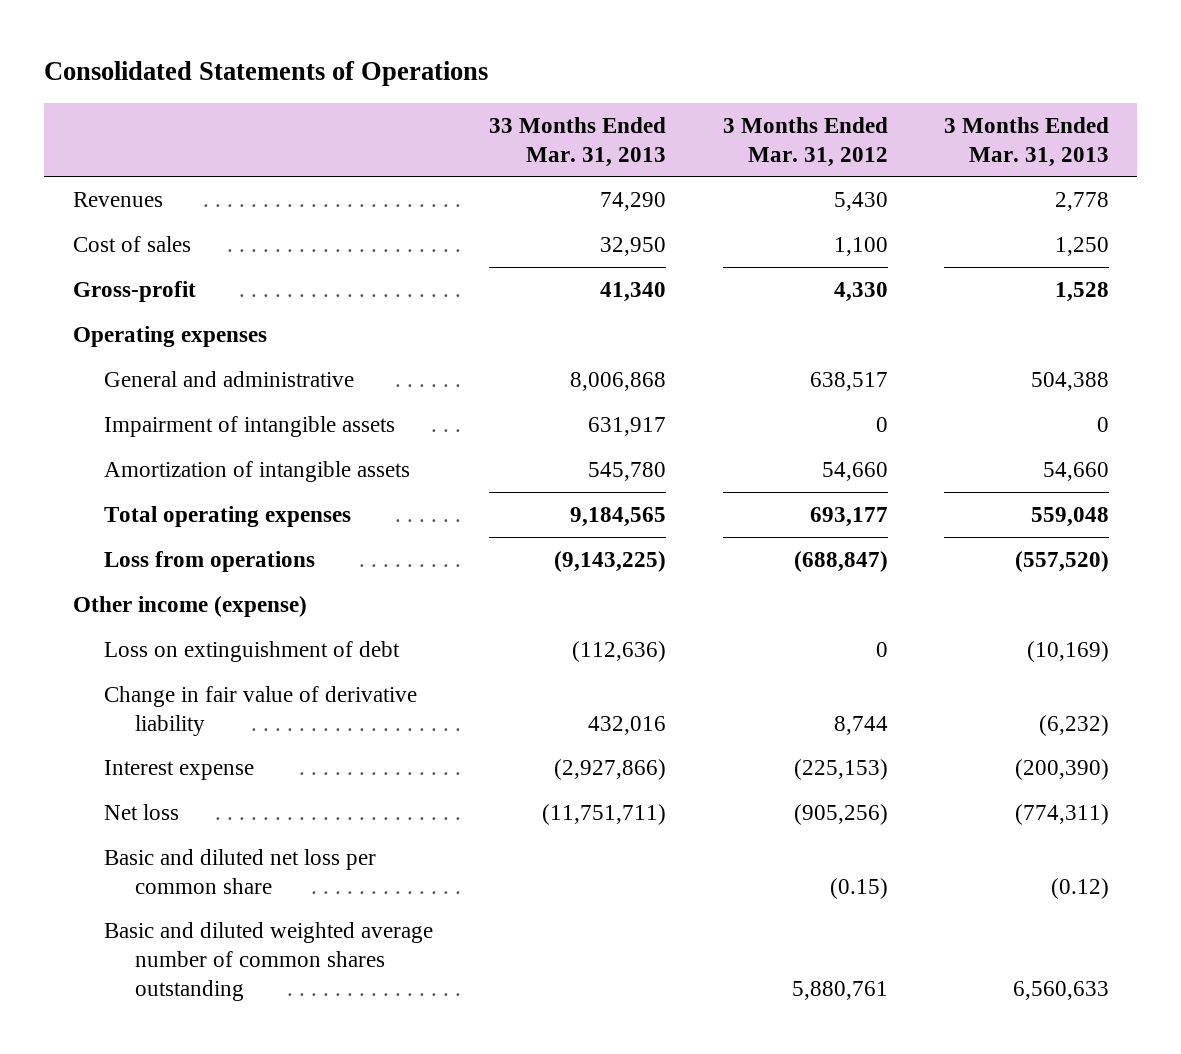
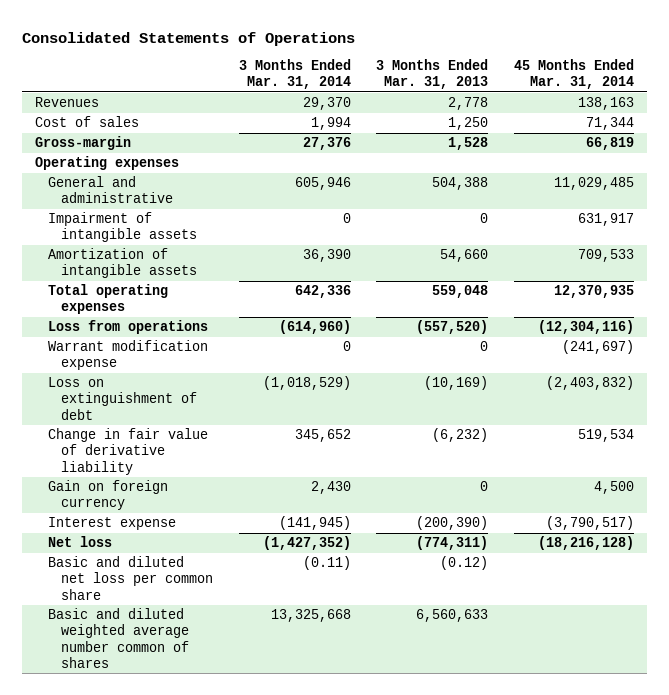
[489,116,667,167] 33 Months Ended Mar. 31, 2013 -> none
[722,116,888,167] 3 Months Ended Mar. 31, 2012 -> none
none -> [238,59,351,90] 3 Months Ended Mar. 31, 2014
none -> [514,59,635,90] 45 Months Ended Mar. 31, 2014
[72,280,196,302] Gross-profit -> [34,136,131,151] Gross-margin
[72,595,307,617] Other income (expense) -> none
none -> [47,340,208,371] Warrant modification expense
none -> [47,480,168,511] Gain on foreign currency
[103,921,433,1001] Basic and diluted weighted average number of common shares outstanding -> [47,608,190,669] Basic and diluted weighted average number common of shares

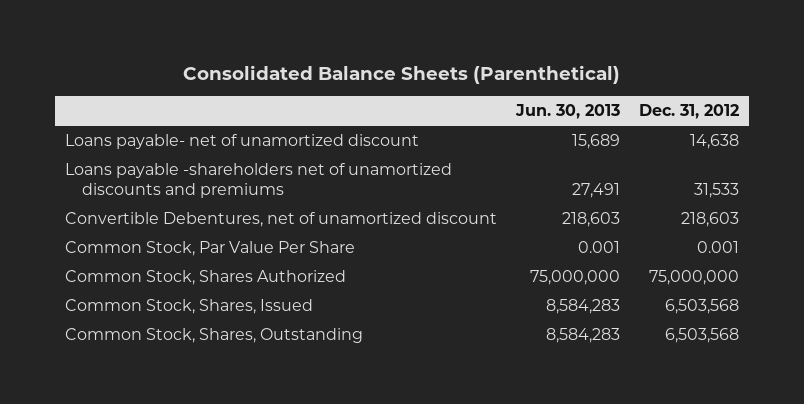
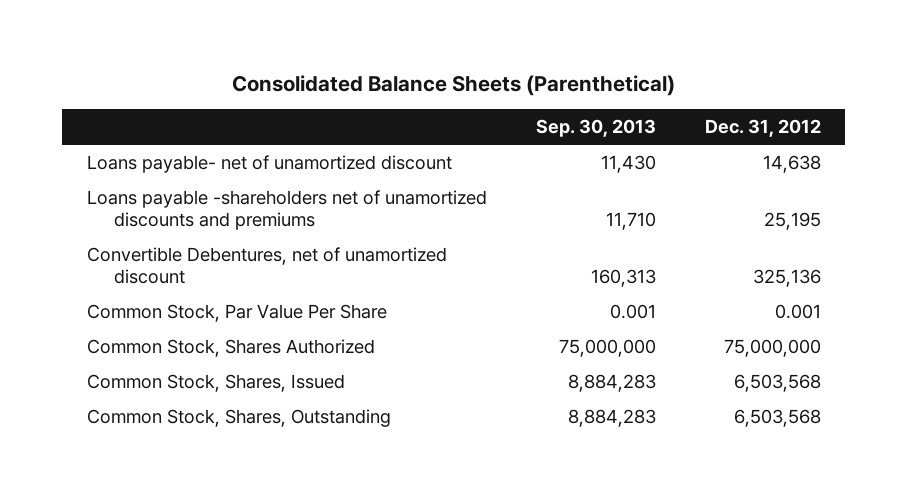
[514,104,620,120] Jun. 30, 2013 -> none
none -> [535,119,656,138] Sep. 30, 2013
[694,182,740,198] 31,533 -> [763,212,821,231] 25,195
[681,212,740,228] 218,603 -> [752,269,821,288] 325,136

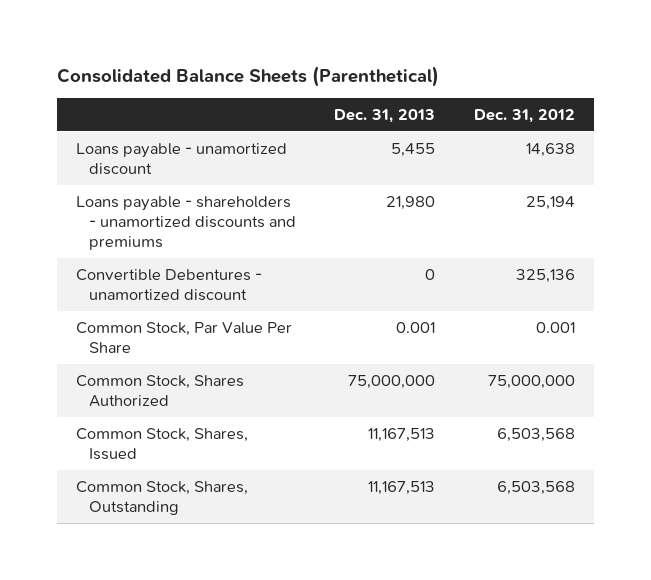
[535,119,656,138] Sep. 30, 2013 -> none
none -> [334,108,436,123] Dec. 31, 2013
[86,155,452,174] Loans payable- net of unamortized discount -> [75,142,287,175] Loans payable - unamortized discount
[86,190,487,231] Loans payable -shareholders net of unamortized discounts and premiums -> [75,195,296,250] Loans payable - shareholders - unamortized discounts and premiums
[763,212,821,231] 25,195 -> [525,195,575,210] 25,194
[86,247,447,285] Convertible Debentures, net of unamortized discount -> [75,268,262,301] Convertible Debentures - unamortized discount

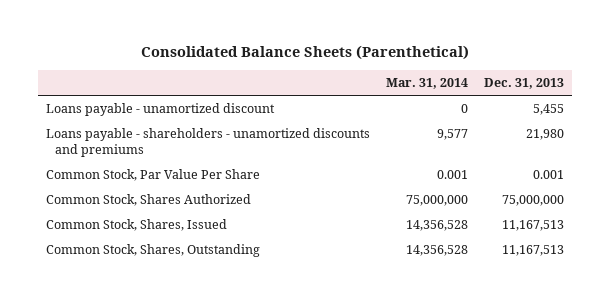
[473,108,575,123] Dec. 31, 2012 -> none
none -> [385,78,468,90] Mar. 31, 2014
[75,268,262,301] Convertible Debentures - unamortized discount -> none

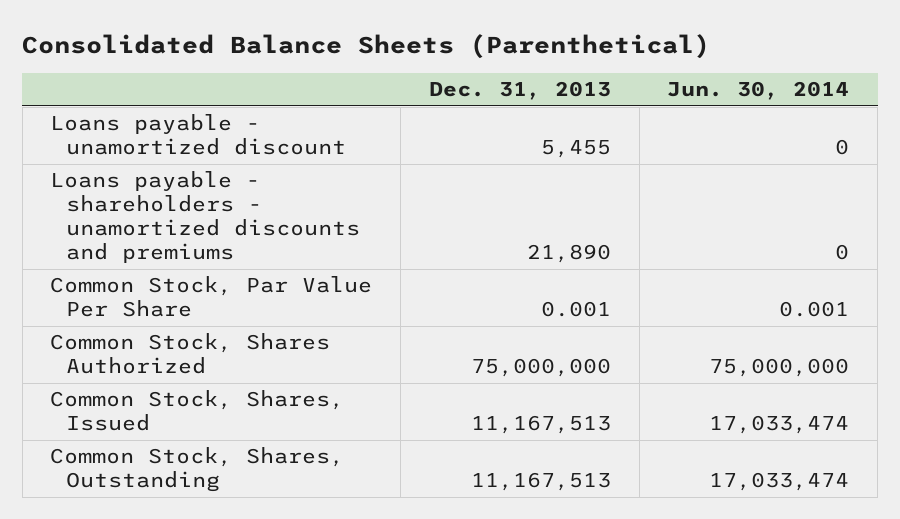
[385,78,468,90] Mar. 31, 2014 -> none
none -> [667,81,850,101] Jun. 30, 2014
[525,129,564,141] 21,980 -> [526,244,611,264] 21,890

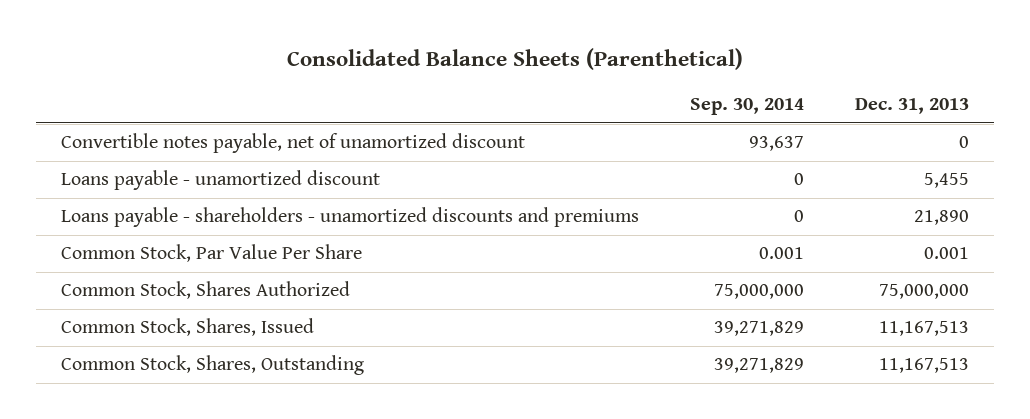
[667,81,850,101] Jun. 30, 2014 -> none
none -> [690,98,805,116] Sep. 30, 2014
none -> [61,133,526,154] Convertible notes payable, net of unamortized discount

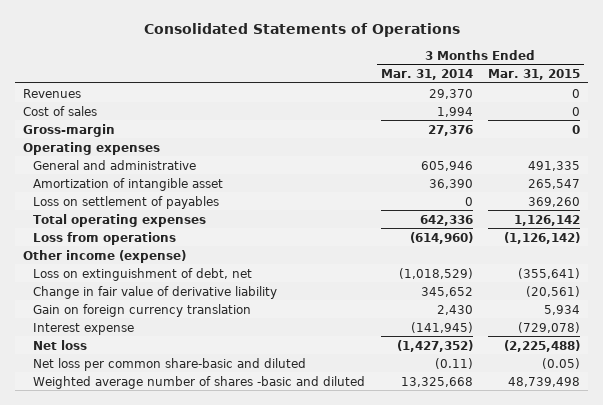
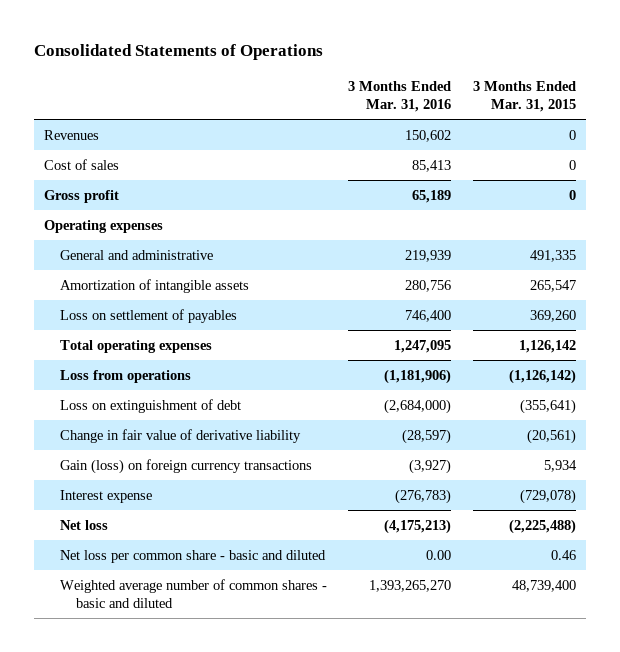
[380,68,473,80] Mar. 31, 2014 -> none
none -> [348,80,452,113] 3 Months Ended Mar. 31, 2016
[23,123,116,137] Gross-margin -> [44,189,120,203] Gross profit
[32,177,223,191] Amortization of intangible asset -> [59,278,249,293] Amortization of intangible assets
[23,249,187,263] Other income (expense) -> none
[32,267,252,281] Loss on extinguishment of debt, net -> [59,398,241,413] Loss on extinguishment of debt
[32,303,251,317] Gain on foreign currency translation -> [59,458,312,474] Gain (loss) on foreign currency transactions
[32,357,306,371] Net loss per common share-basic and diluted -> [59,549,326,563] Net loss per common share - basic and diluted
[542,357,581,369] (0.05) -> [550,549,576,560] 0.46
[32,375,365,389] Weighted average number of shares -basic and diluted -> [59,578,327,608] Weighted average number of common shares - basic and diluted
[508,376,581,387] 48,739,498 -> [511,579,576,592] 48,739,400

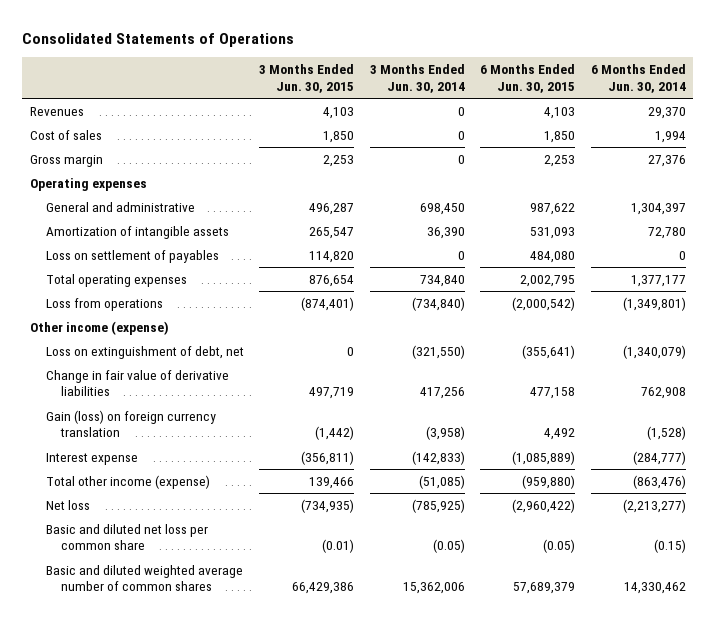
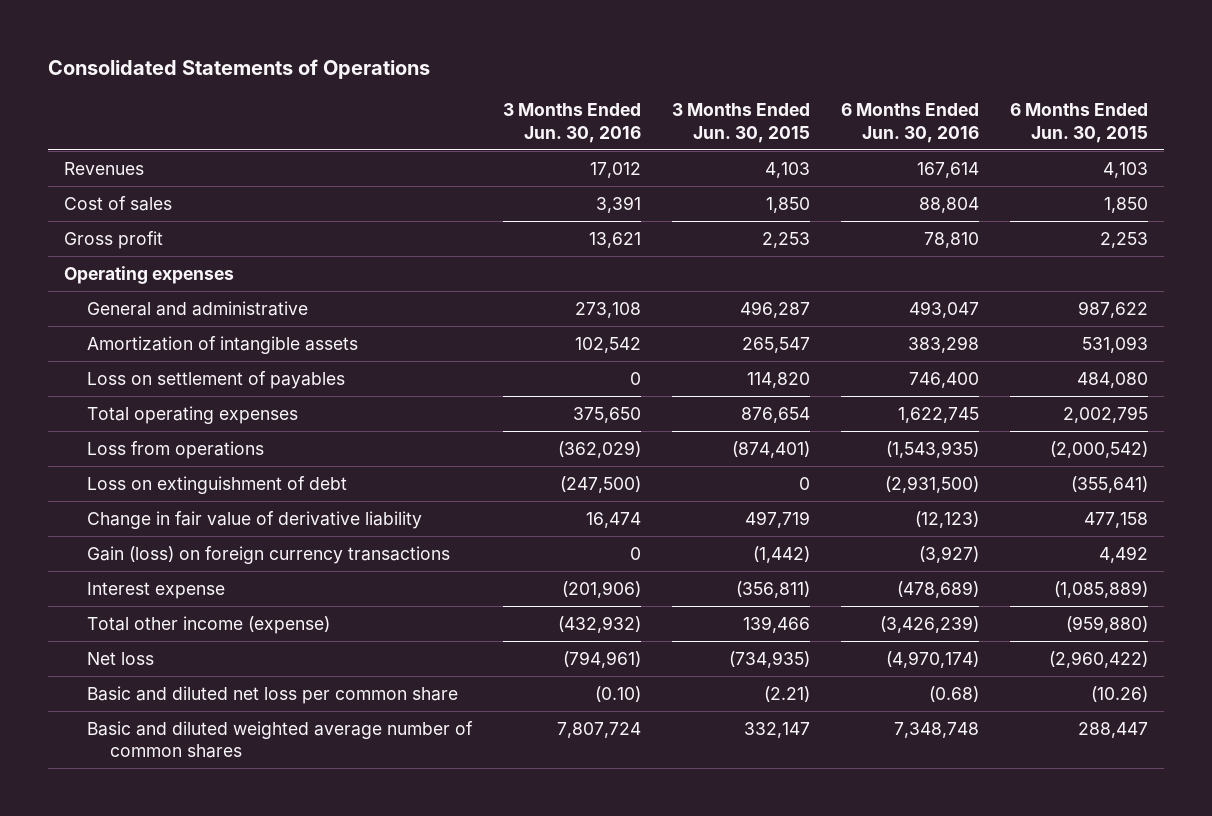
[369,64,465,93] 3 Months Ended Jun. 30, 2014 -> none
[590,64,686,93] 6 Months Ended Jun. 30, 2014 -> none
none -> [503,103,642,143] 3 Months Ended Jun. 30, 2016
none -> [841,103,980,143] 6 Months Ended Jun. 30, 2016
[30,154,104,167] Gross margin -> [64,230,164,249] Gross profit
[30,320,170,335] Other income (expense) -> none
[45,345,244,359] Loss on extinguishment of debt, net -> [87,475,348,494] Loss on extinguishment of debt
[45,369,229,397] Change in fair value of derivative liabilities -> [87,510,423,529] Change in fair value of derivative liability
[45,409,216,438] Gain (loss) on foreign currency translation -> [87,545,451,564] Gain (loss) on foreign currency transactions
[322,539,355,554] (0.01) -> [764,685,811,702] (2.21)
[543,539,576,554] (0.05) -> [1091,685,1149,702] (10.26)
[292,582,355,595] 66,429,386 -> [744,721,811,738] 332,147
[513,582,576,595] 57,689,379 -> [1078,721,1149,738] 288,447

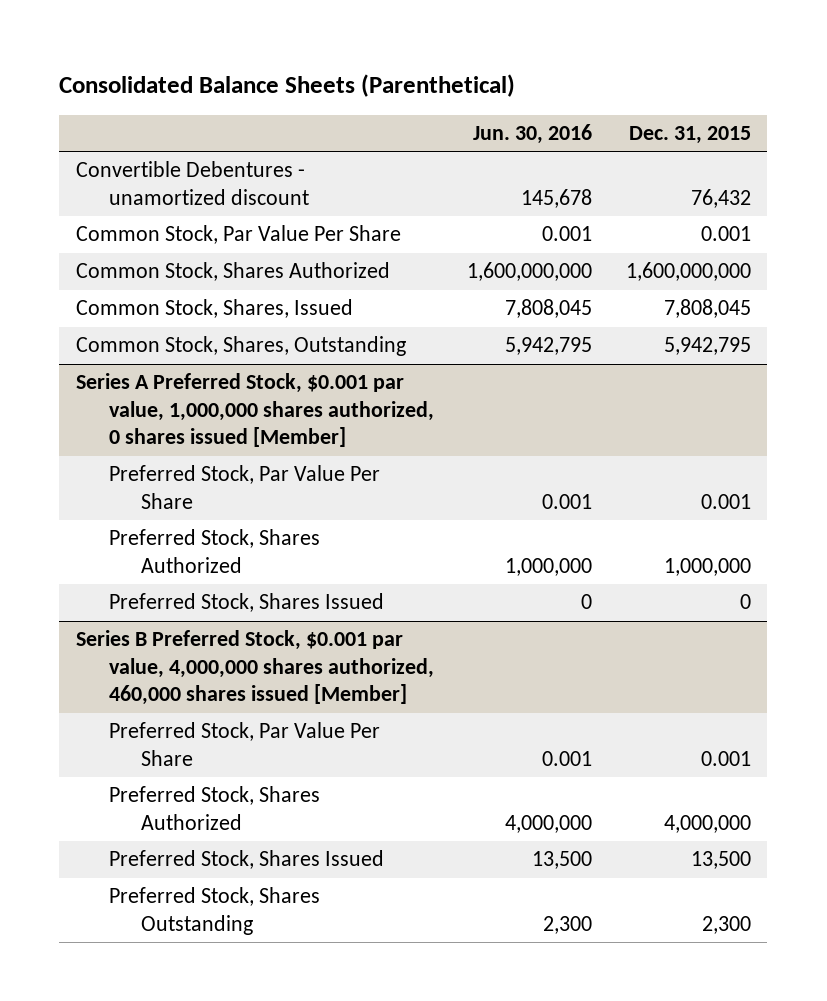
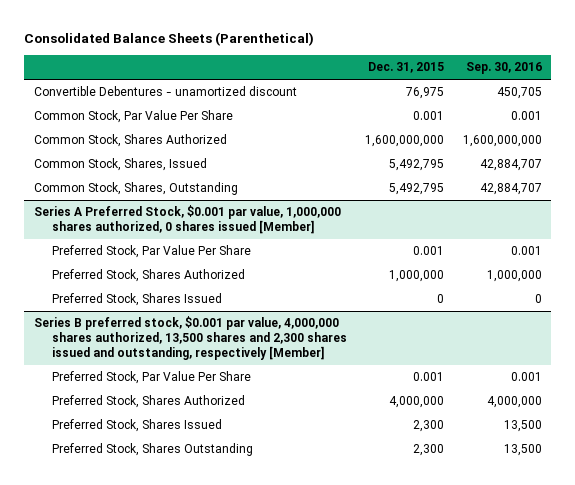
[473,123,593,144] Jun. 30, 2016 -> none
none -> [465,62,542,75] Sep. 30, 2016
[690,188,751,208] 76,432 -> [406,87,445,100] 76,975
[663,299,751,319] 7,808,045 -> [389,159,445,172] 5,492,795
[663,337,751,356] 5,942,795 -> [389,183,445,196] 5,492,795
[76,630,434,706] Series B Preferred Stock, $0.001 par value, 4,000,000 shares authorized, 460,000 shares issued [Member] -> [33,316,348,361] Series B preferred stock, $0.001 par value, 4,000,000 shares authorized, 13,500 shares and 2,300 shares issued and outstanding, respectively [Member]
[690,851,751,870] 13,500 -> [413,420,445,433] 2,300

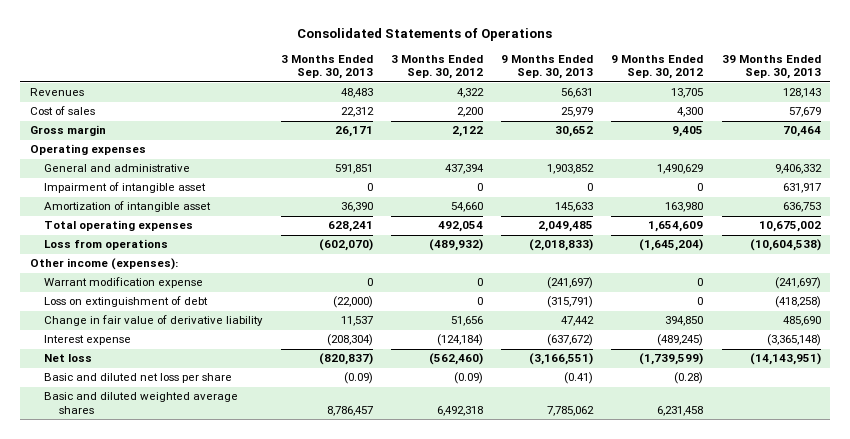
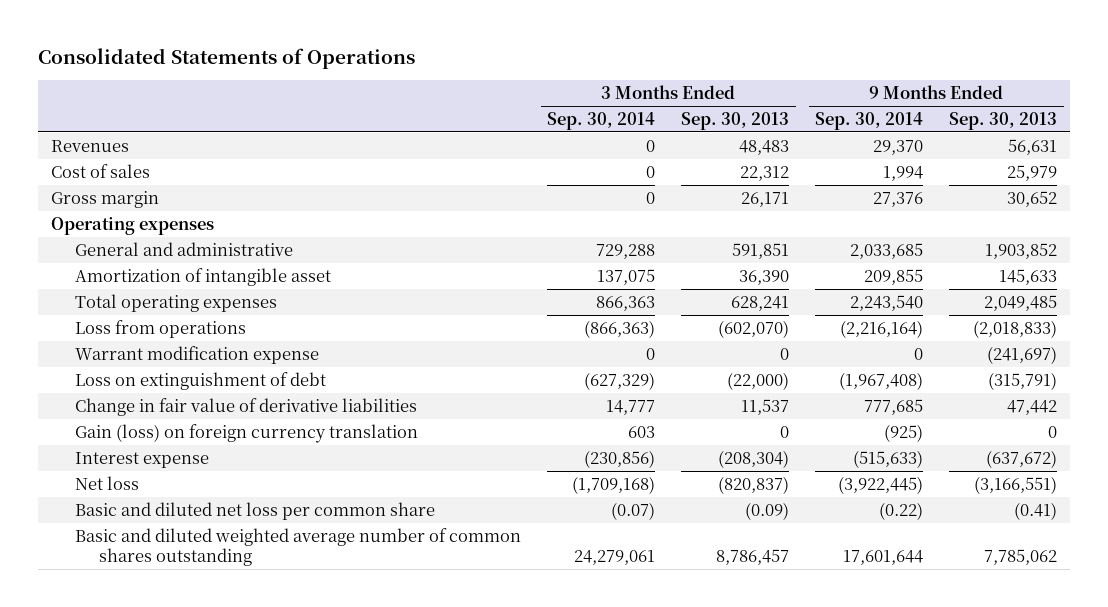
[390,54,483,80] 3 Months Ended Sep. 30, 2012 -> none
[611,54,704,80] 9 Months Ended Sep. 30, 2012 -> none
[721,54,821,80] 39 Months Ended Sep. 30, 2013 -> none
none -> [547,112,656,131] Sep. 30, 2014
none -> [815,112,924,131] Sep. 30, 2014
[44,182,207,194] Impairment of intangible asset -> none
[29,258,178,271] Other income (expenses): -> none
[44,315,264,327] Change in fair value of derivative liability -> [75,397,418,416] Change in fair value of derivative liabilities
none -> [75,423,419,443] Gain (loss) on foreign currency translation
[44,373,233,384] Basic and diluted net loss per share -> [75,501,436,520] Basic and diluted net loss per common share
[44,392,239,415] Basic and diluted weighted average shares -> [75,527,522,566] Basic and diluted weighted average number of common shares outstanding

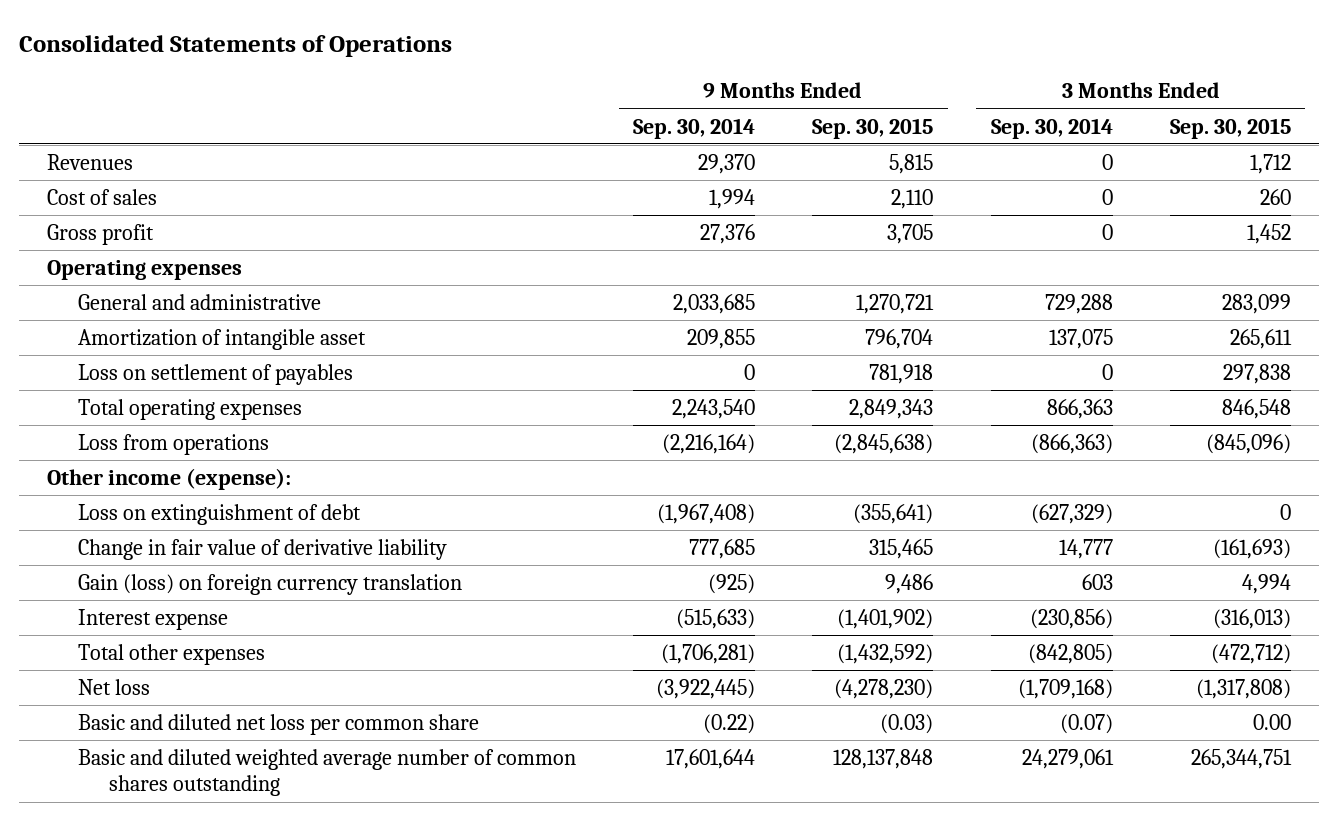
[681,112,790,131] Sep. 30, 2013 -> none
[949,112,1058,131] Sep. 30, 2013 -> none
none -> [812,117,934,139] Sep. 30, 2015
none -> [1169,117,1291,139] Sep. 30, 2015
[51,190,160,208] Gross margin -> [47,223,155,245] Gross profit
none -> [78,363,354,385] Loss on settlement of payables
[75,345,320,364] Warrant modification expense -> none
none -> [47,467,292,490] Other income (expense):
[75,397,418,416] Change in fair value of derivative liabilities -> [78,538,448,560] Change in fair value of derivative liability
none -> [78,643,266,665] Total other expenses

